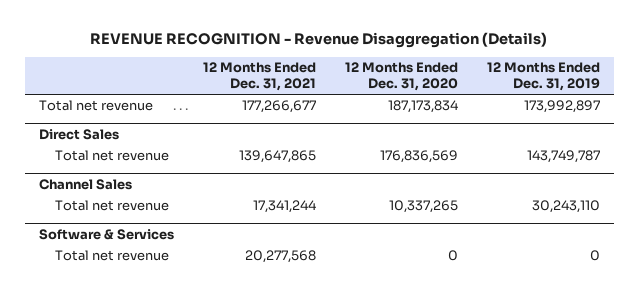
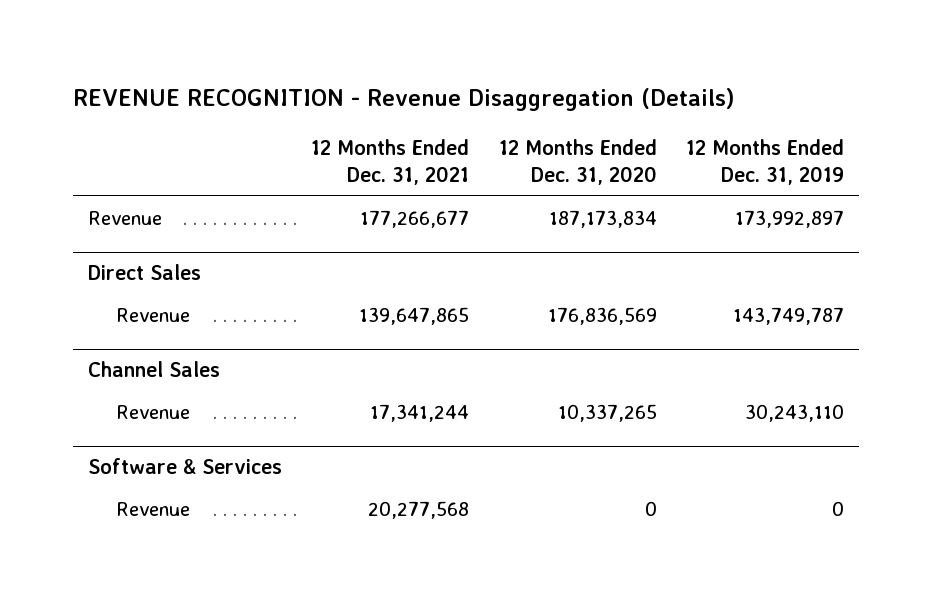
[39,100,154,112] Total net revenue -> [88,211,163,226] Revenue
[54,150,169,162] Total net revenue -> [116,308,191,323] Revenue
[54,200,169,212] Total net revenue -> [116,405,191,420] Revenue
[54,250,169,262] Total net revenue -> [116,502,191,517] Revenue

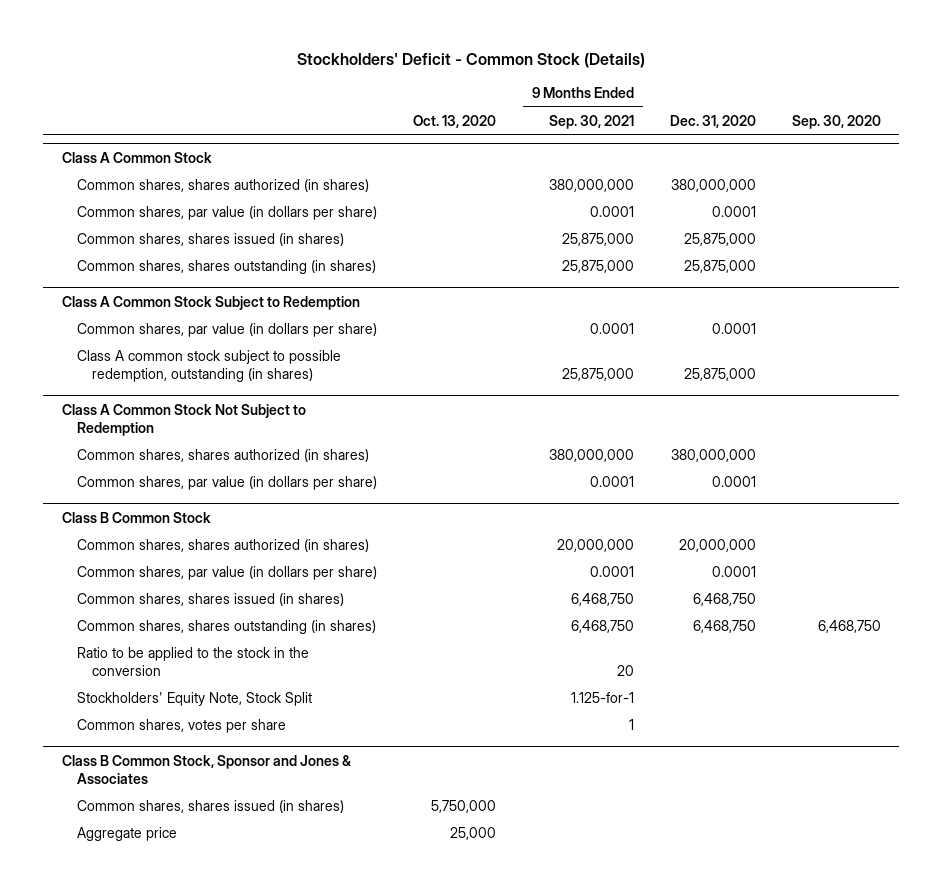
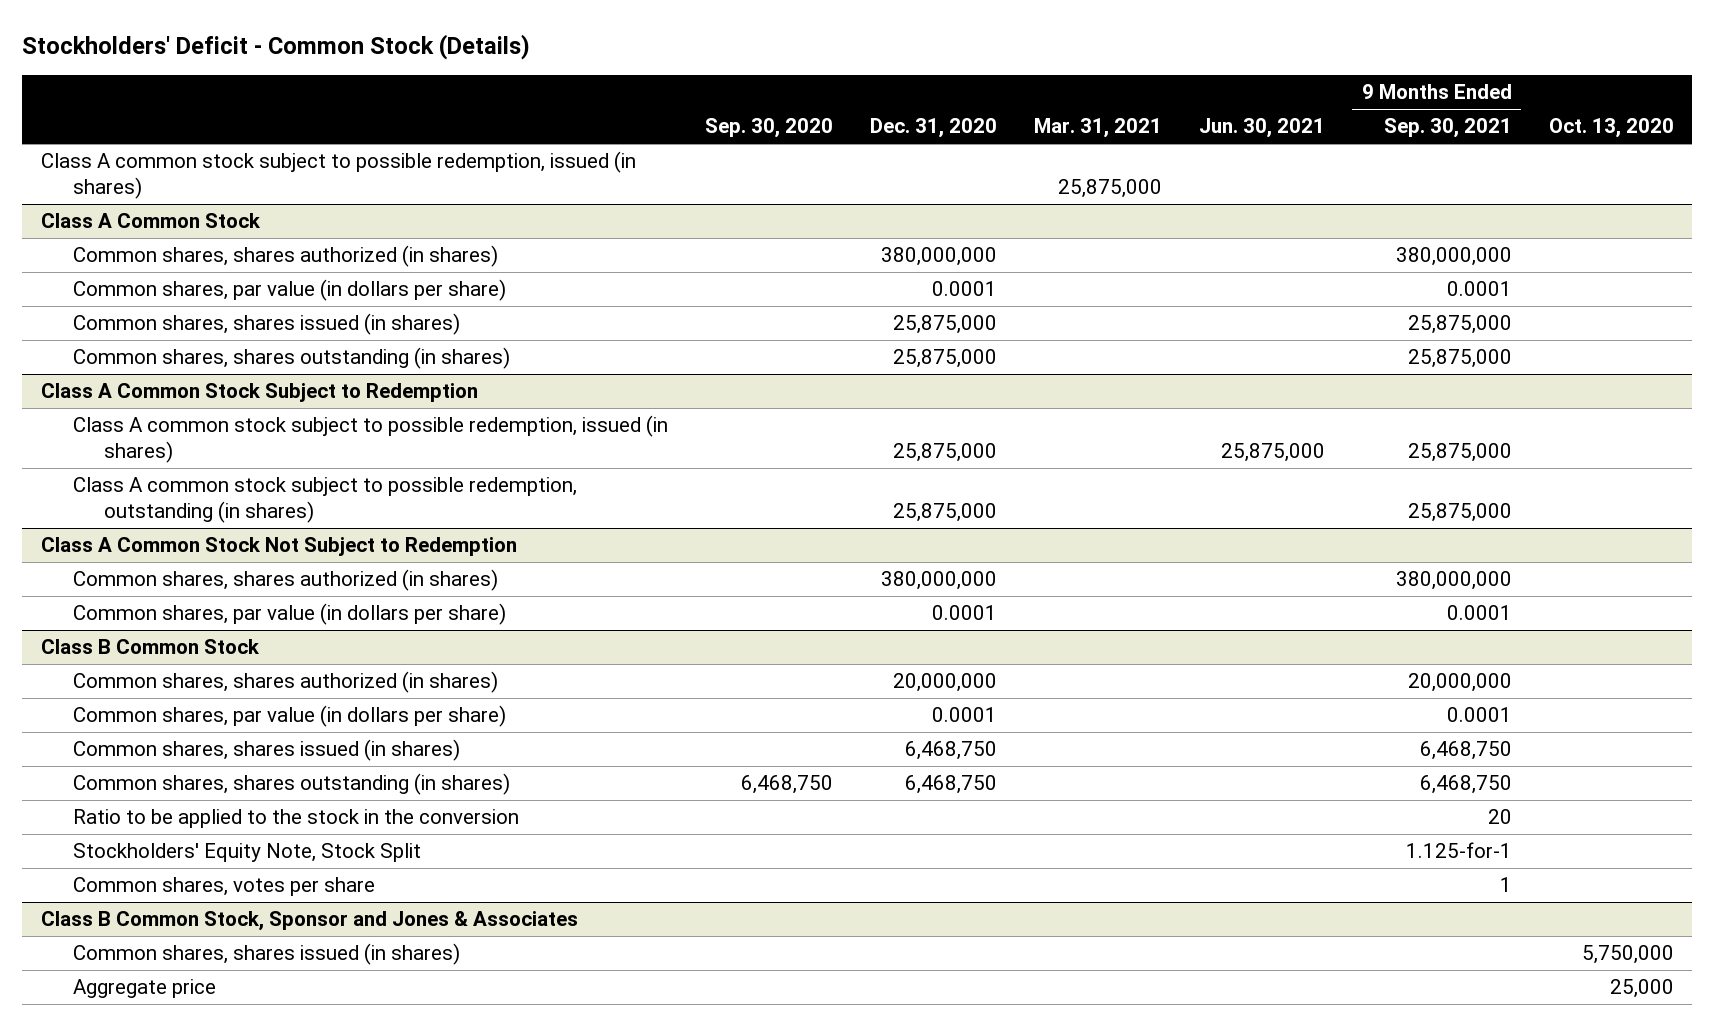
none -> [1033,118,1162,139] Mar. 31, 2021
none -> [1198,118,1325,139] Jun. 30, 2021
none -> [40,151,636,200] Class A common stock subject to possible redemption, issued (in shares)
[76,322,377,337] Common shares, par value (in dollars per share) -> none
none -> [72,415,668,464] Class A common stock subject to possible redemption, issued (in shares)

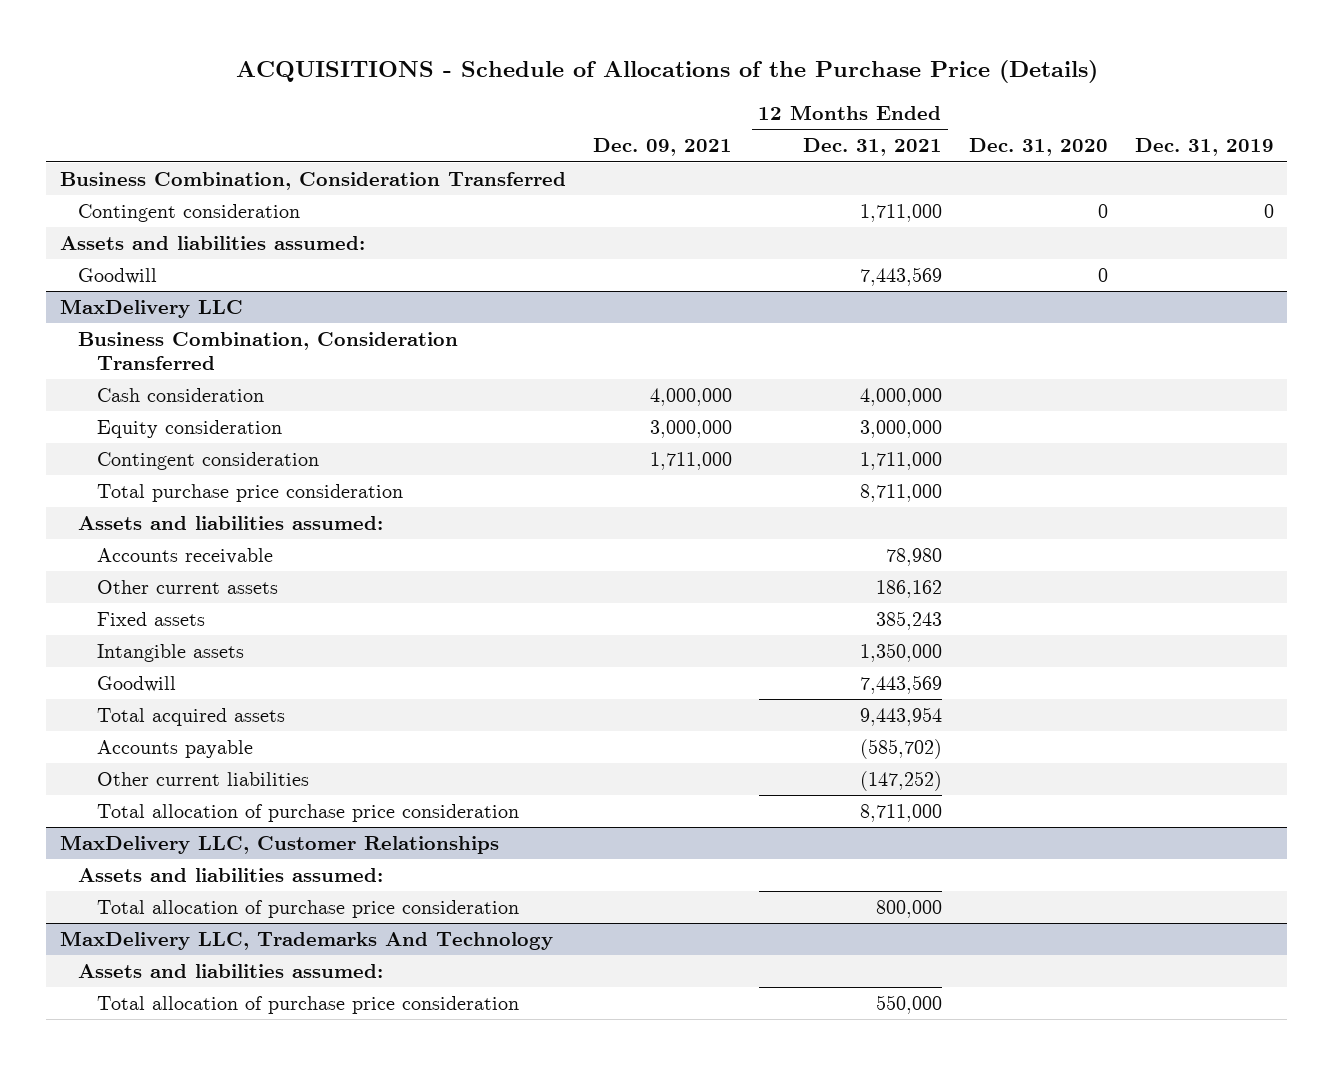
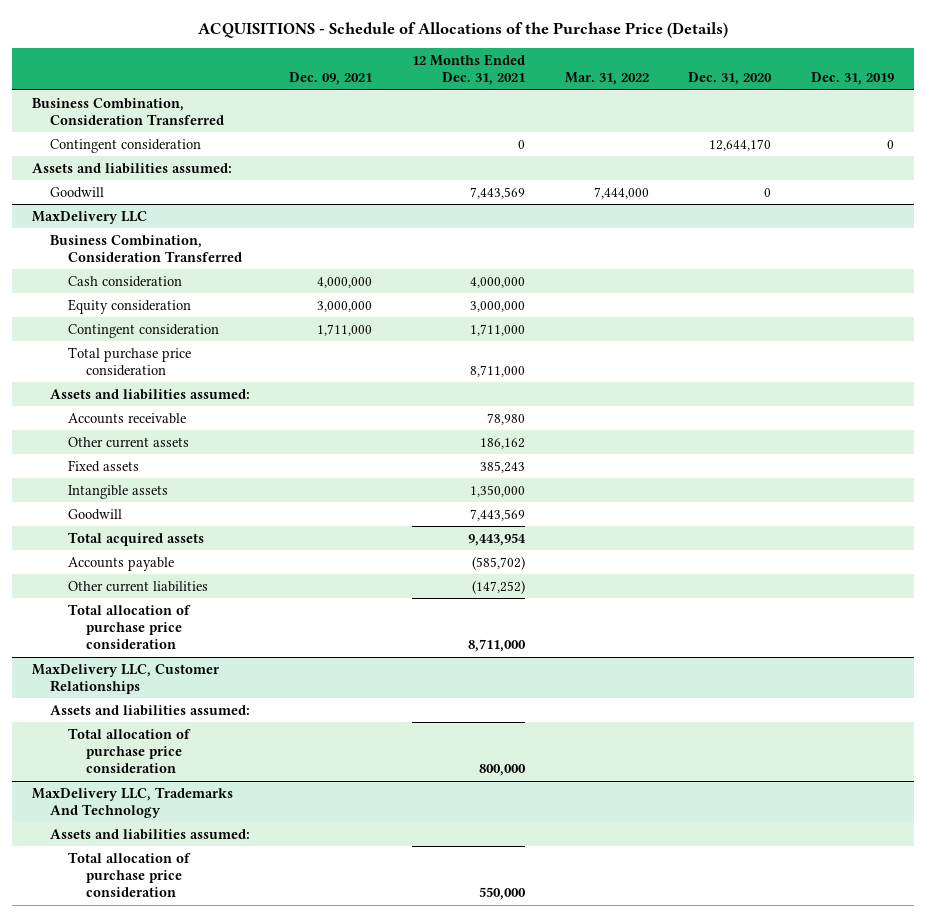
none -> [564,72,649,86] Mar. 31, 2022
[859,204,942,223] 1,711,000 -> [518,139,526,149] 0
[1097,204,1108,219] 0 -> [709,138,772,151] 12,644,170

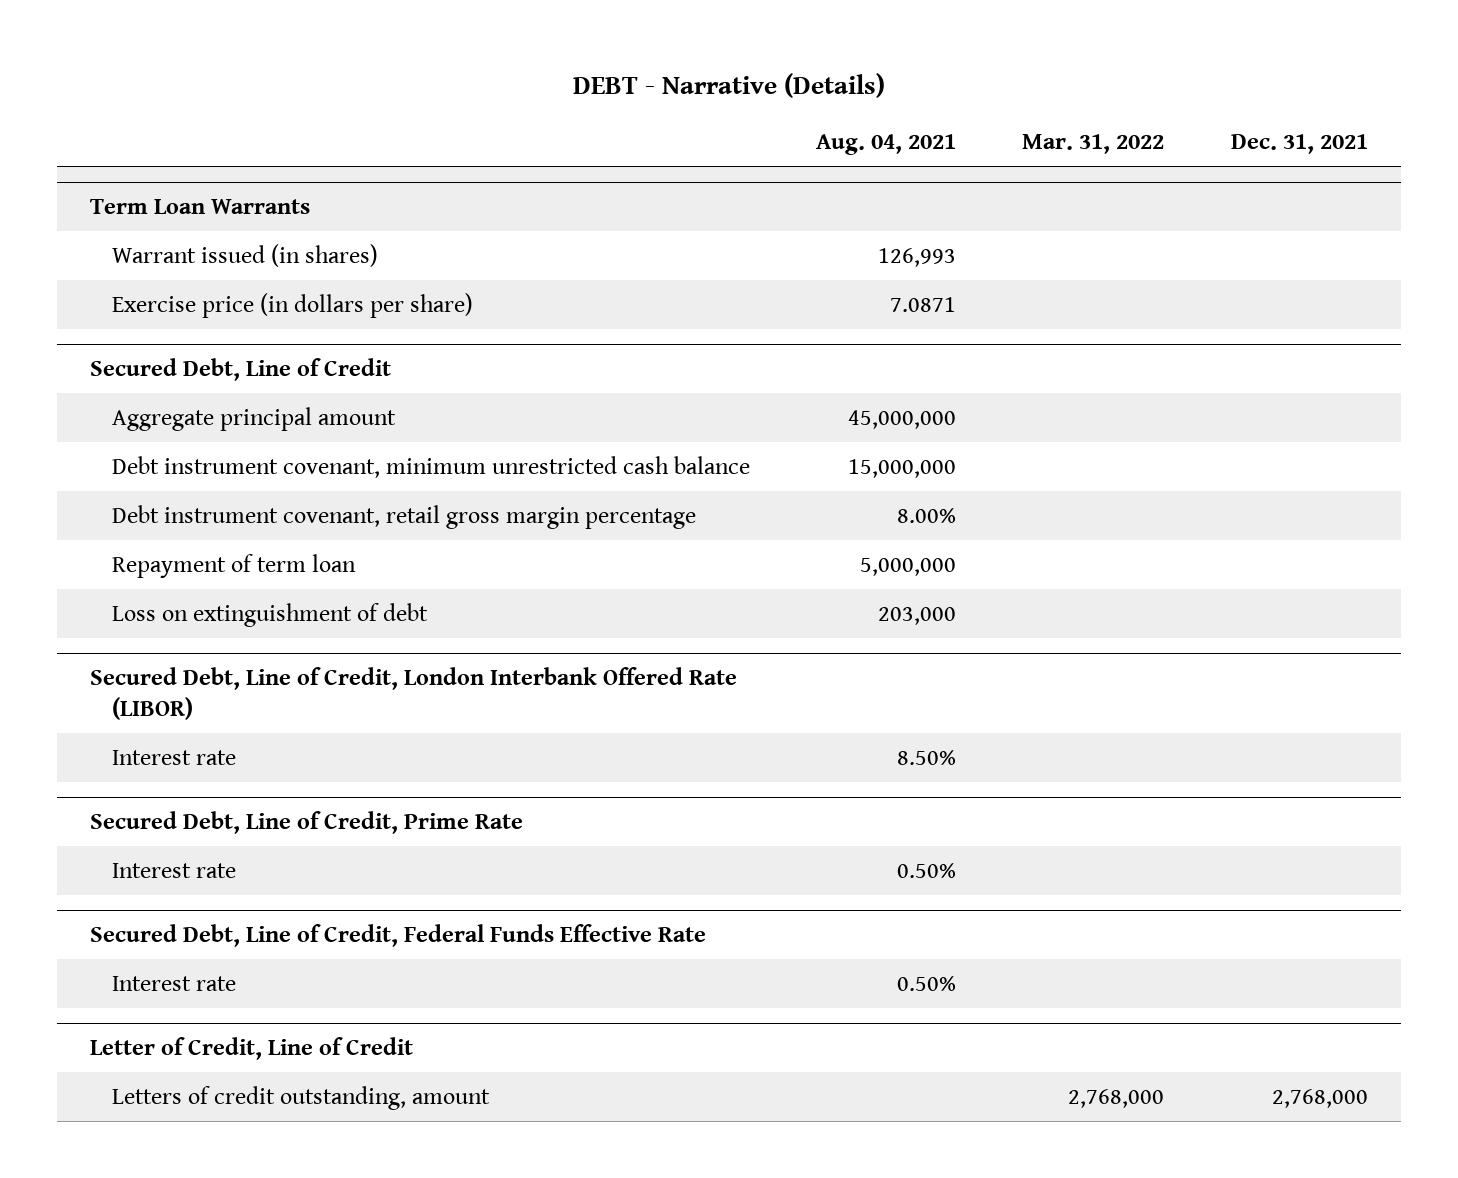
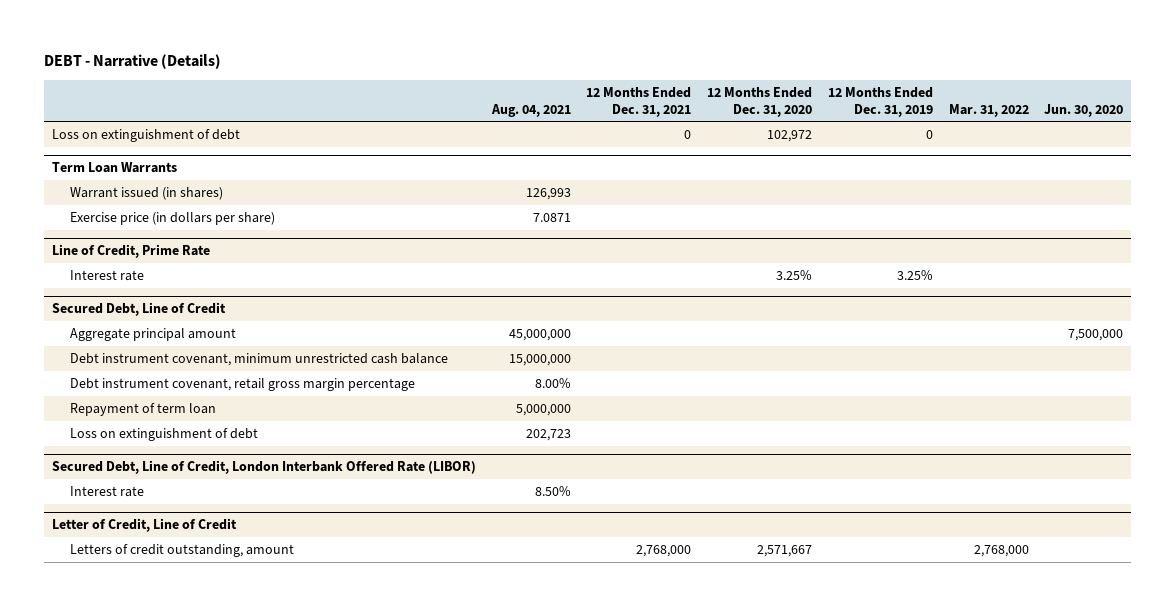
[1230,134,1368,155] Dec. 31, 2021 -> none
none -> [586,86,692,117] 12 Months Ended Dec. 31, 2021
none -> [707,86,813,117] 12 Months Ended Dec. 31, 2020
none -> [827,86,933,117] 12 Months Ended Dec. 31, 2019
none -> [1044,103,1124,117] Jun. 30, 2020
none -> [52,128,241,142] Loss on extinguishment of debt
none -> [52,244,211,259] Line of Credit, Prime Rate
none -> [69,269,144,281] Interest rate
[877,606,956,625] 203,000 -> [525,428,571,441] 202,723
[90,811,524,835] Secured Debt, Line of Credit, Prime Rate -> none
[111,862,236,878] Interest rate -> none
[90,924,707,948] Secured Debt, Line of Credit, Federal Funds Effective Rate -> none
[111,975,236,991] Interest rate -> none

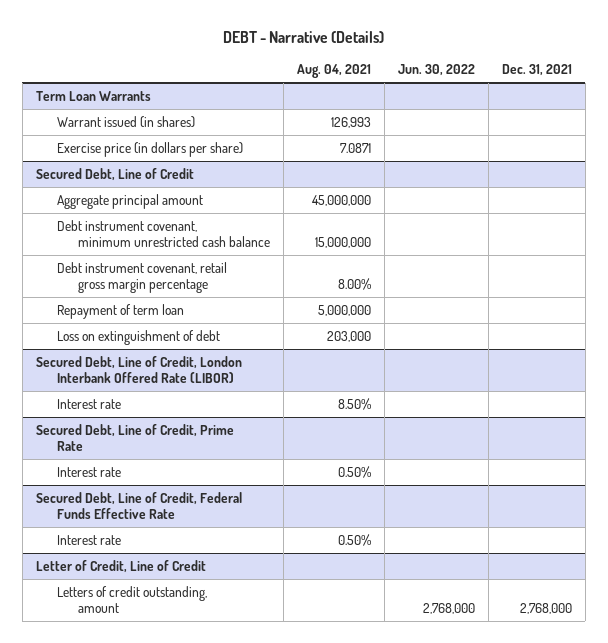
[586,86,692,117] 12 Months Ended Dec. 31, 2021 -> none
[707,86,813,117] 12 Months Ended Dec. 31, 2020 -> none
[827,86,933,117] 12 Months Ended Dec. 31, 2019 -> none
[948,103,1029,117] Mar. 31, 2022 -> none
[1044,103,1124,117] Jun. 30, 2020 -> none
none -> [397,64,475,77] Jun. 30, 2022
none -> [501,64,572,77] Dec. 31, 2021
[52,128,241,142] Loss on extinguishment of debt -> none
[52,244,211,259] Line of Credit, Prime Rate -> none
[69,269,144,281] Interest rate -> none
[525,428,571,441] 202,723 -> [326,330,371,342] 203,000
none -> [35,423,234,451] Secured Debt, Line of Credit, Prime Rate
none -> [56,466,121,477] Interest rate
none -> [35,491,242,519] Secured Debt, Line of Credit, Federal Funds Effective Rate
none -> [56,534,121,545] Interest rate

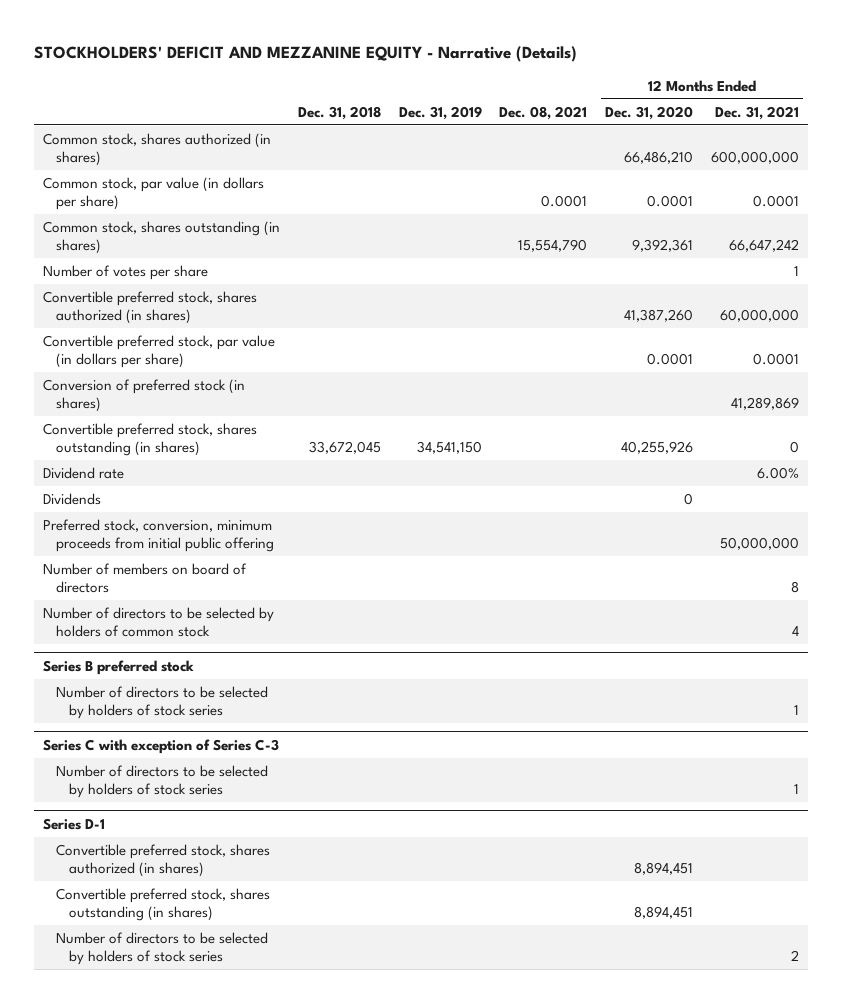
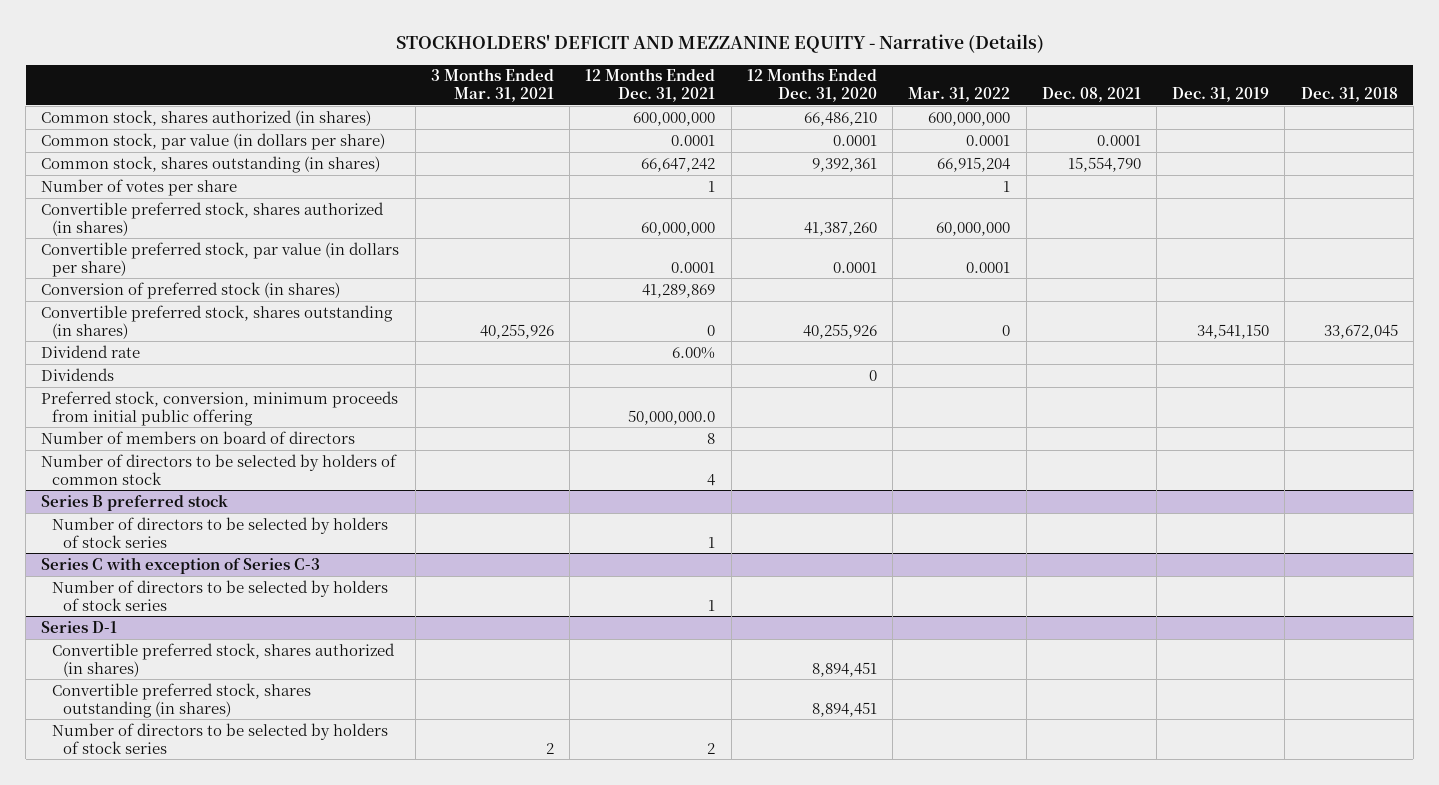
none -> [430,68,554,103] 3 Months Ended Mar. 31, 2021
none -> [908,87,1011,103] Mar. 31, 2022
[719,536,799,550] 50,000,000 -> [628,409,716,425] 50,000,000.0

